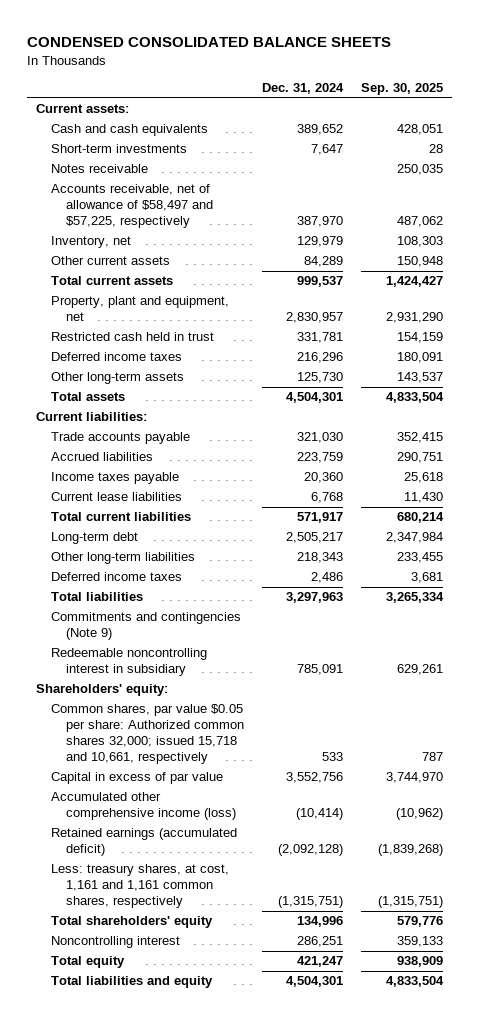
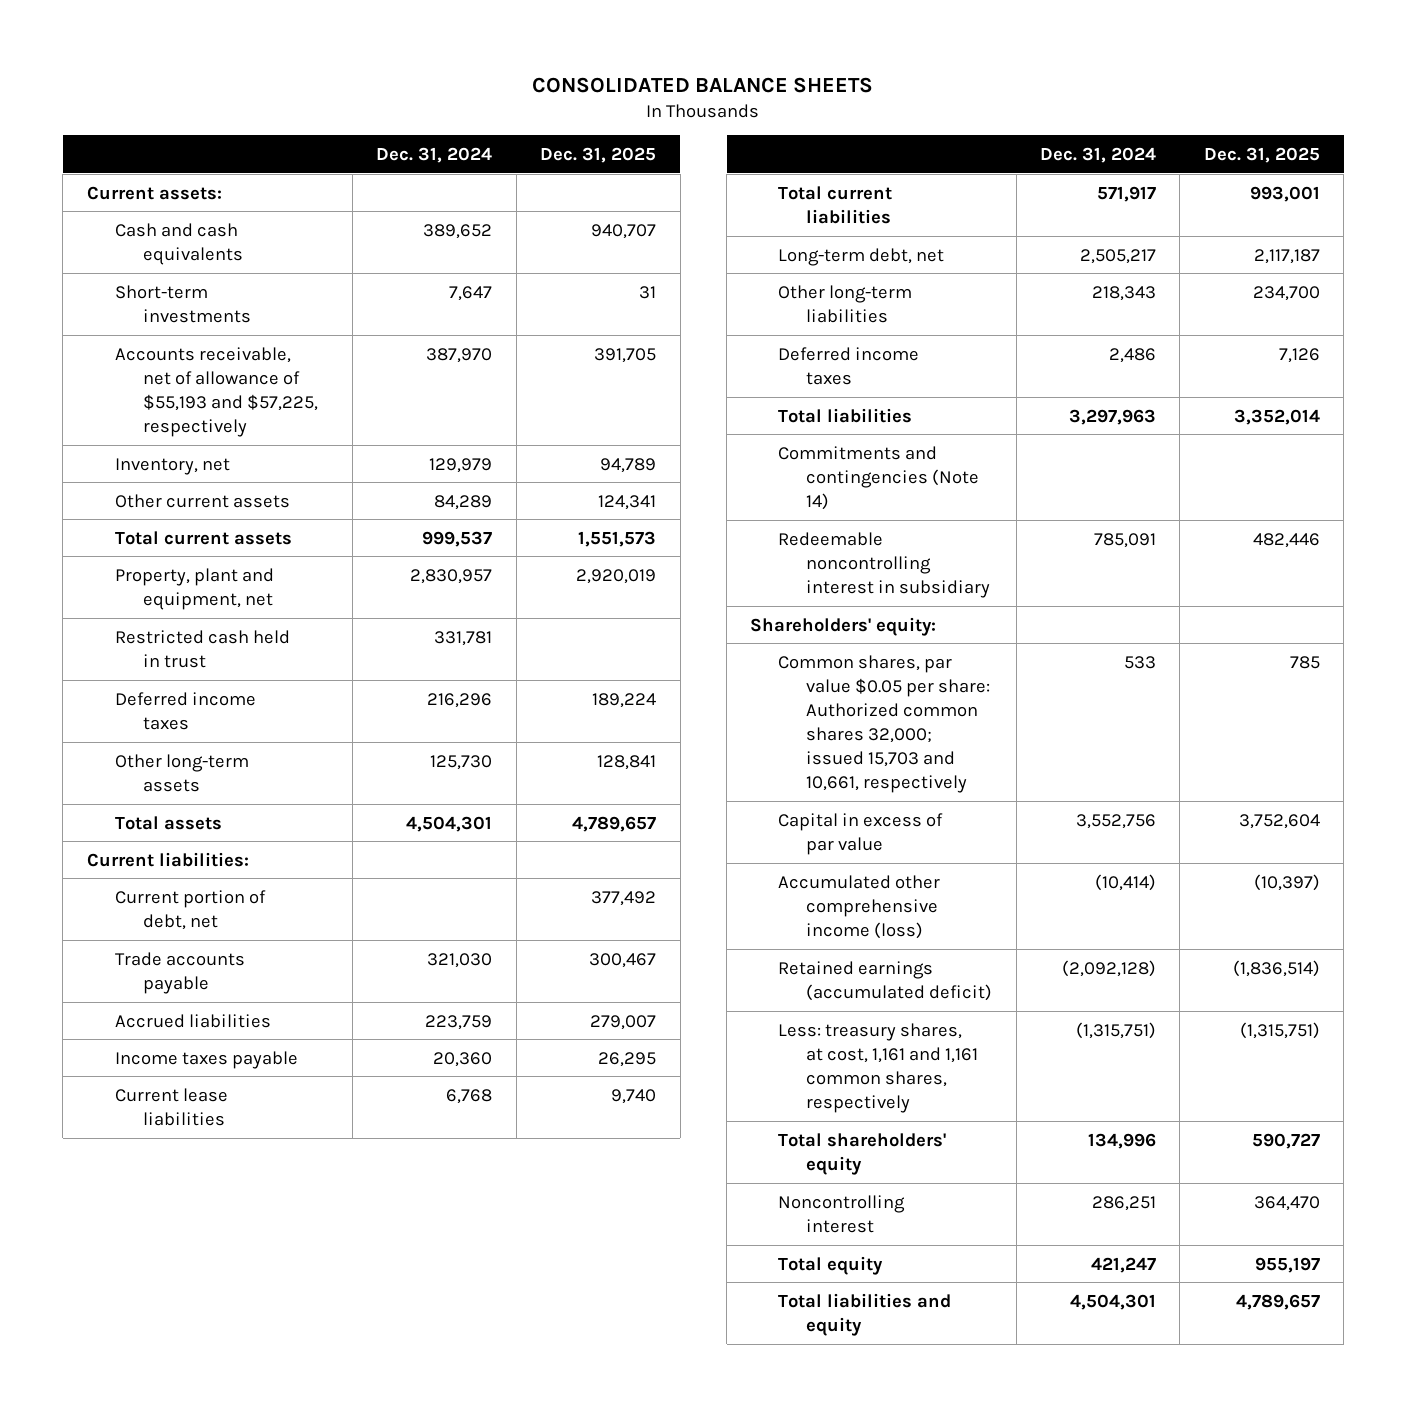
[26,37,391,48] CONDENSED CONSOLIDATED BALANCE SHEETS -> [532,76,874,93] CONSOLIDATED BALANCE SHEETS
[360,83,443,96] Sep. 30, 2025 -> none
none -> [540,147,657,164] Dec. 31, 2025
[51,164,149,174] Notes receivable -> none
[51,184,214,229] Accounts receivable, net of allowance of $58,497 and $57,225, respectively -> [114,346,318,437] Accounts receivable, net of allowance of $55,193 and $57,225, respectively
none -> [114,889,266,930] Current portion of debt, net
[51,532,139,545] Long-term debt -> [778,247,945,266] Long-term debt, net
[51,612,242,641] Commitments and contingencies (Note 9) -> [778,445,980,510] Commitments and contingencies (Note 14)
[51,704,245,765] Common shares, par value $0.05 per share: Authorized common shares 32,000; issued 15,718 and 10,661, respectively -> [778,654,991,794] Common shares, par value $0.05 per share: Authorized common shares 32,000; issued 15,703 and 10,661, respectively

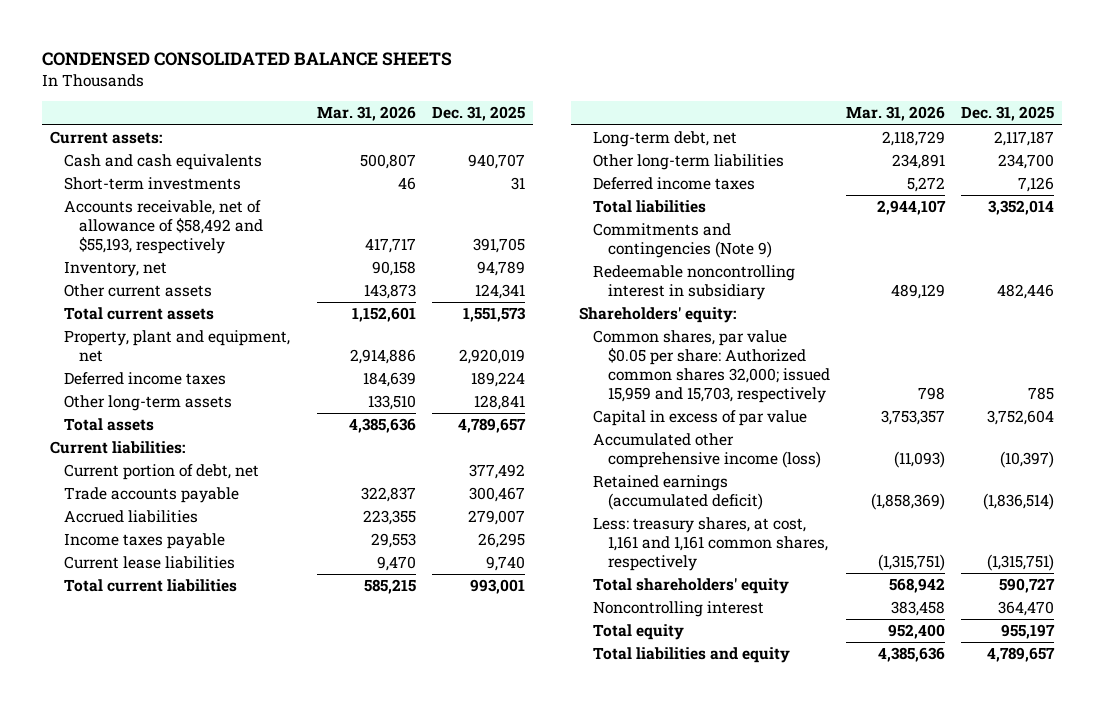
[532,76,874,93] CONSOLIDATED BALANCE SHEETS -> [41,52,452,67] CONDENSED CONSOLIDATED BALANCE SHEETS
[376,147,493,164] Dec. 31, 2024 -> none
none -> [316,106,416,122] Mar. 31, 2026
[114,346,318,437] Accounts receivable, net of allowance of $55,193 and $57,225, respectively -> [64,200,263,255] Accounts receivable, net of allowance of $58,492 and $55,193, respectively
[114,629,290,668] Restricted cash held in trust -> none
[778,445,980,510] Commitments and contingencies (Note 14) -> [593,223,773,259] Commitments and contingencies (Note 9)
[778,654,991,794] Common shares, par value $0.05 per share: Authorized common shares 32,000; issued 15,703 and 10,661, respectively -> [593,330,831,404] Common shares, par value $0.05 per share: Authorized common shares 32,000; issued 15,959 and 15,703, respectively

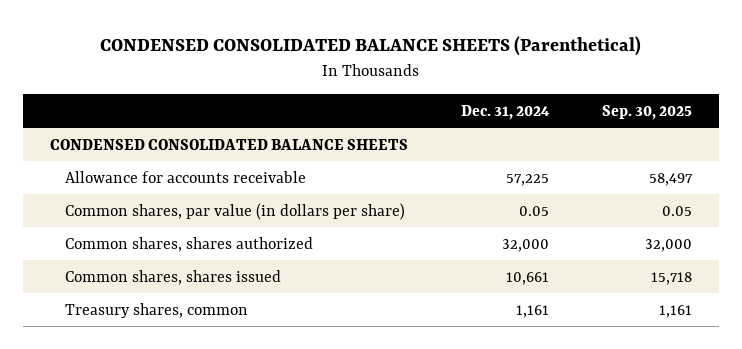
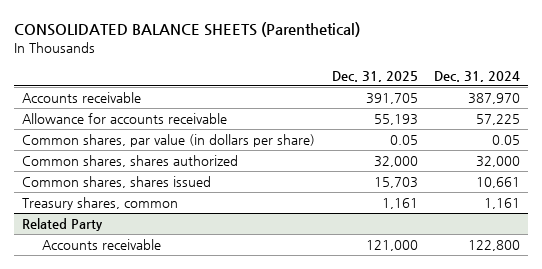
[100,36,642,57] CONDENSED CONSOLIDATED BALANCE SHEETS (Parenthetical) -> [14,22,361,38] CONSOLIDATED BALANCE SHEETS (Parenthetical)
[602,104,693,120] Sep. 30, 2025 -> none
none -> [331,70,418,82] Dec. 31, 2025
[49,138,408,150] CONDENSED CONSOLIDATED BALANCE SHEETS -> none
none -> [22,92,142,104] Accounts receivable
none -> [22,218,104,232] Related Party
none -> [41,239,161,251] Accounts receivable

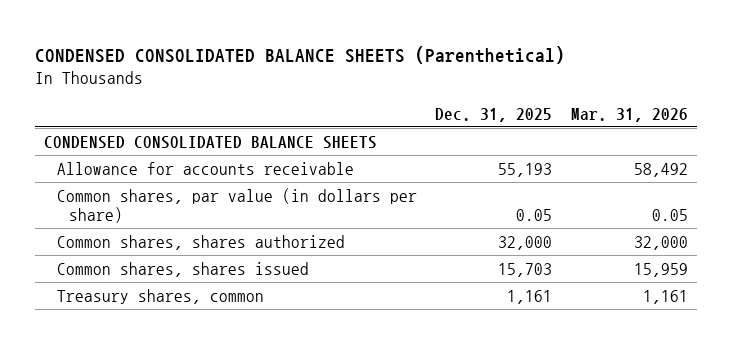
[14,22,361,38] CONSOLIDATED BALANCE SHEETS (Parenthetical) -> [34,45,565,64] CONDENSED CONSOLIDATED BALANCE SHEETS (Parenthetical)
[433,70,520,82] Dec. 31, 2024 -> none
none -> [570,107,688,122] Mar. 31, 2026
[22,92,142,104] Accounts receivable -> none
none -> [44,135,378,149] CONDENSED CONSOLIDATED BALANCE SHEETS
[22,218,104,232] Related Party -> none
[41,239,161,251] Accounts receivable -> none

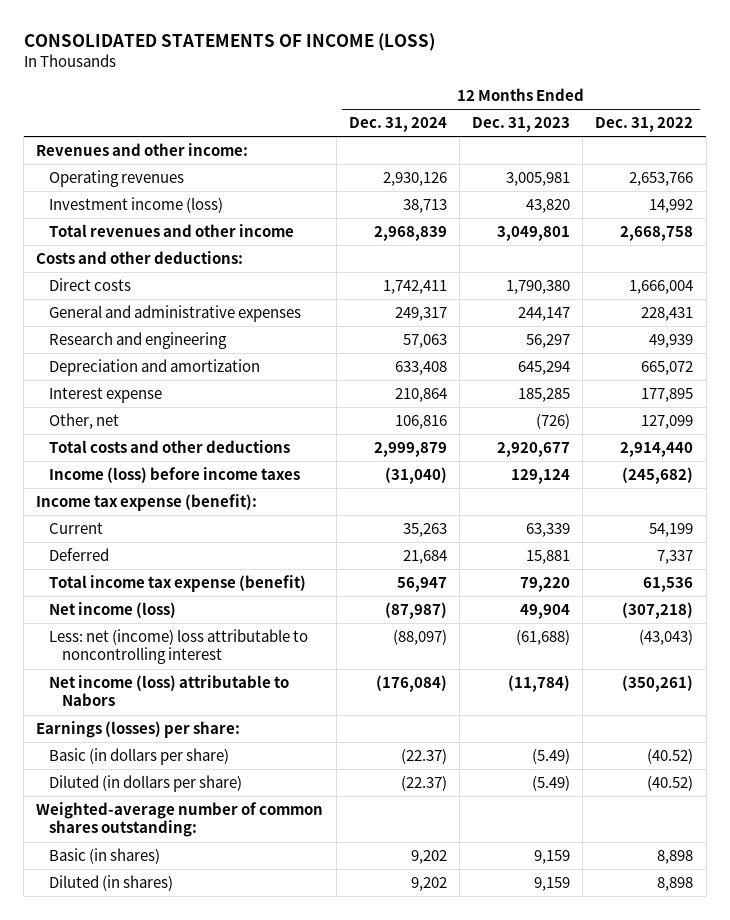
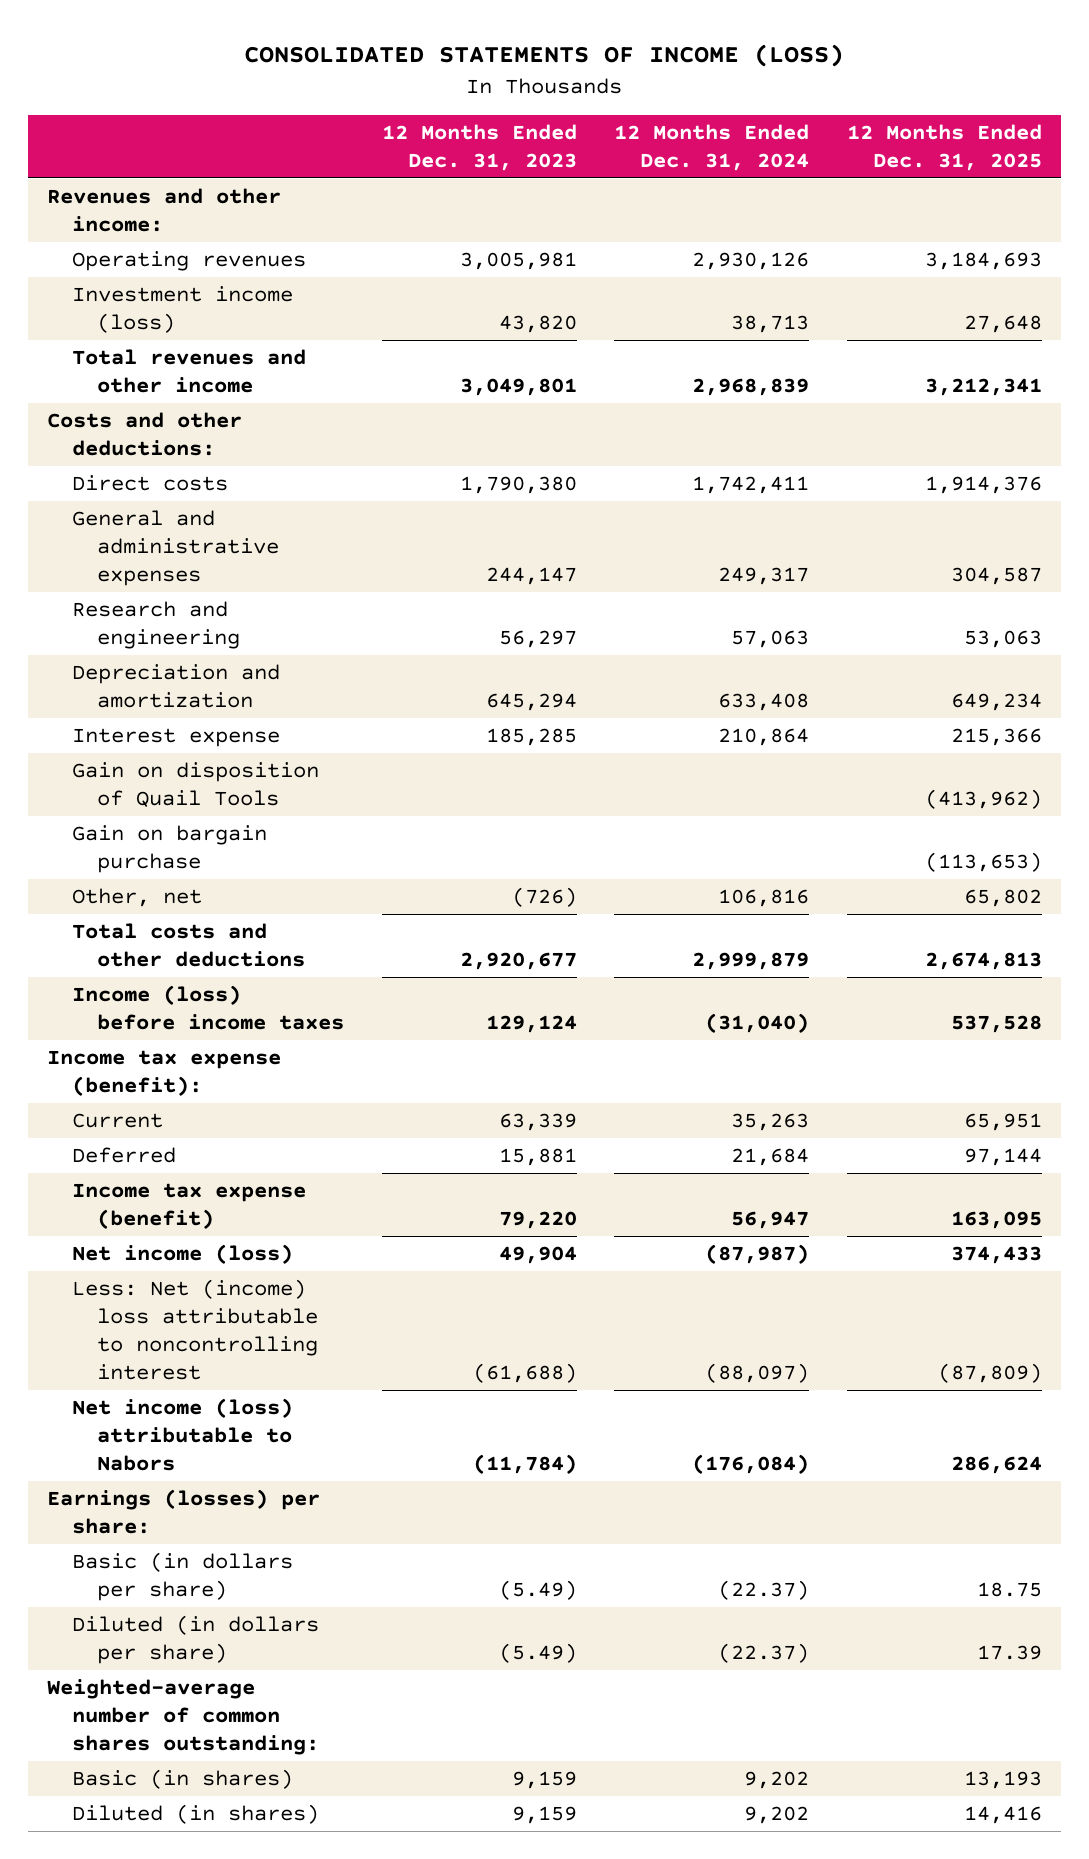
[595,117,694,133] Dec. 31, 2022 -> none
none -> [846,123,1042,171] 12 Months Ended Dec. 31, 2025
none -> [71,761,319,807] Gain on disposition of Quail Tools
none -> [71,824,267,873] Gain on bargain purchase
[49,575,307,593] Total income tax expense (benefit) -> [71,1182,306,1229] Income tax expense (benefit)
[49,629,309,665] Less: net (income) loss attributable to noncontrolling interest -> [71,1278,319,1380] Less: Net (income) loss attributable to noncontrolling interest

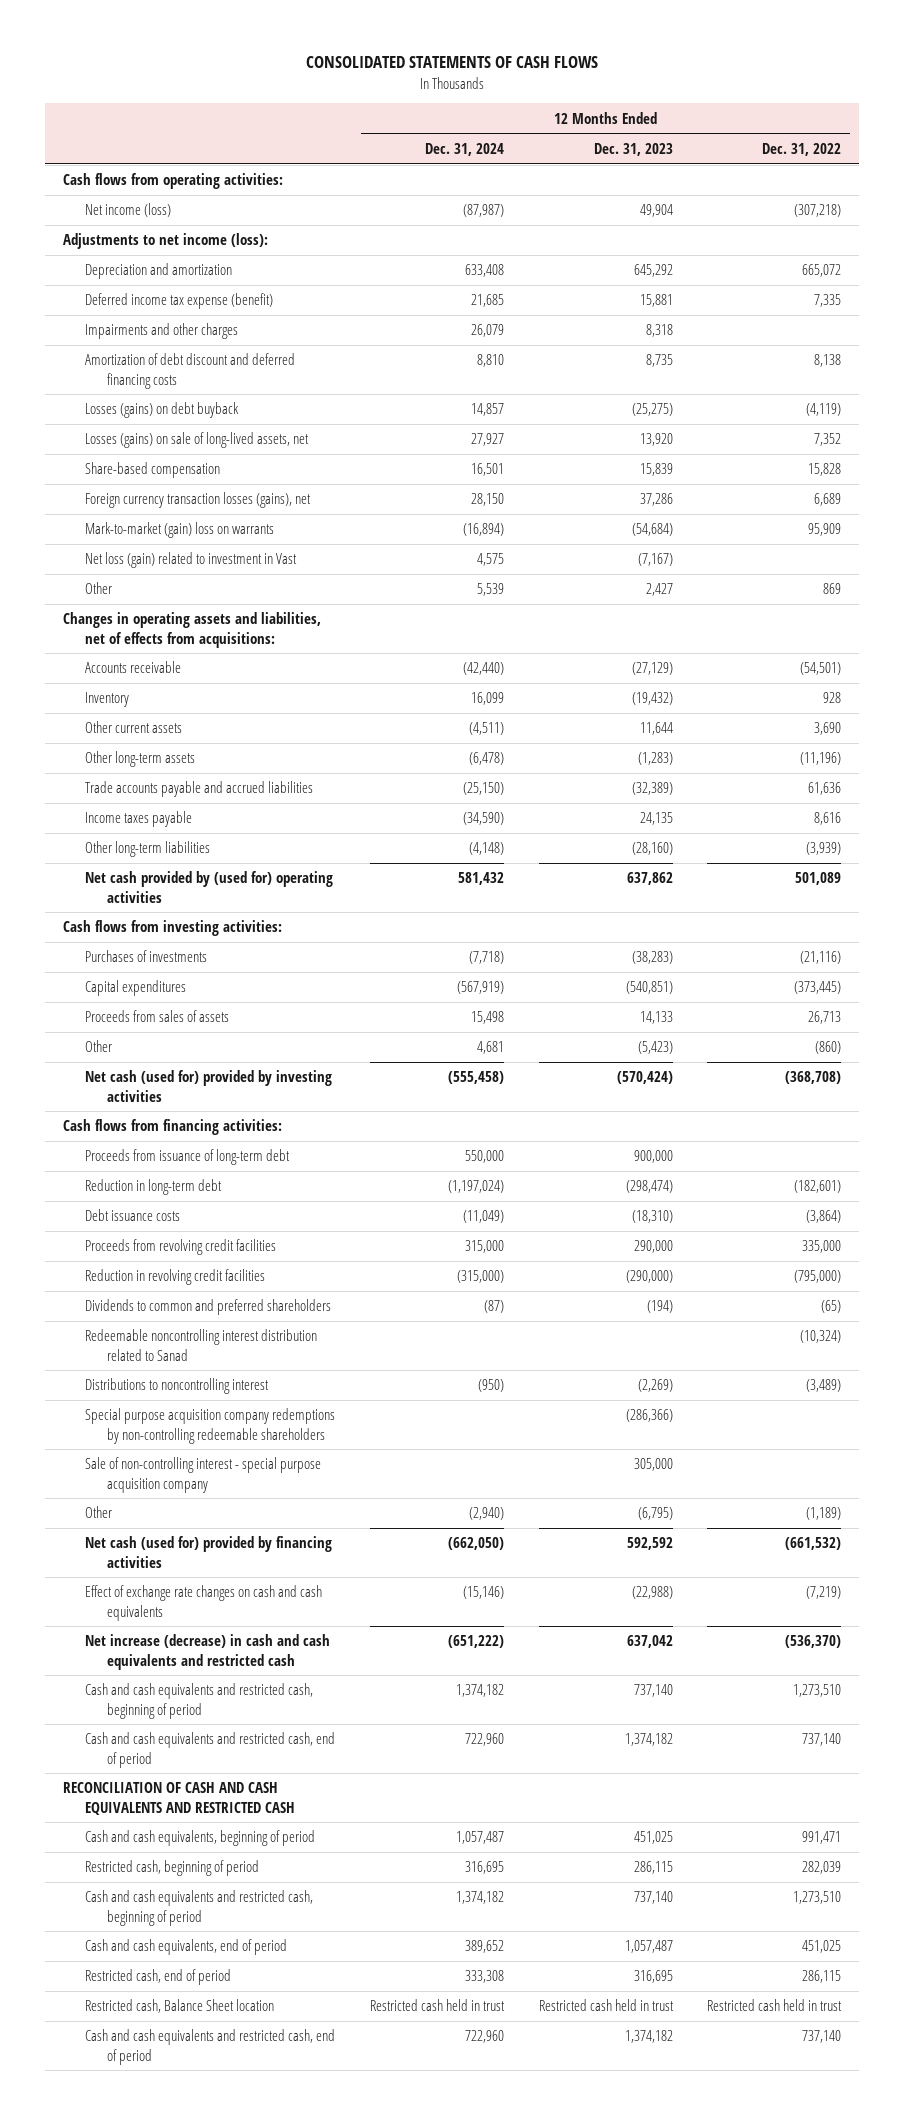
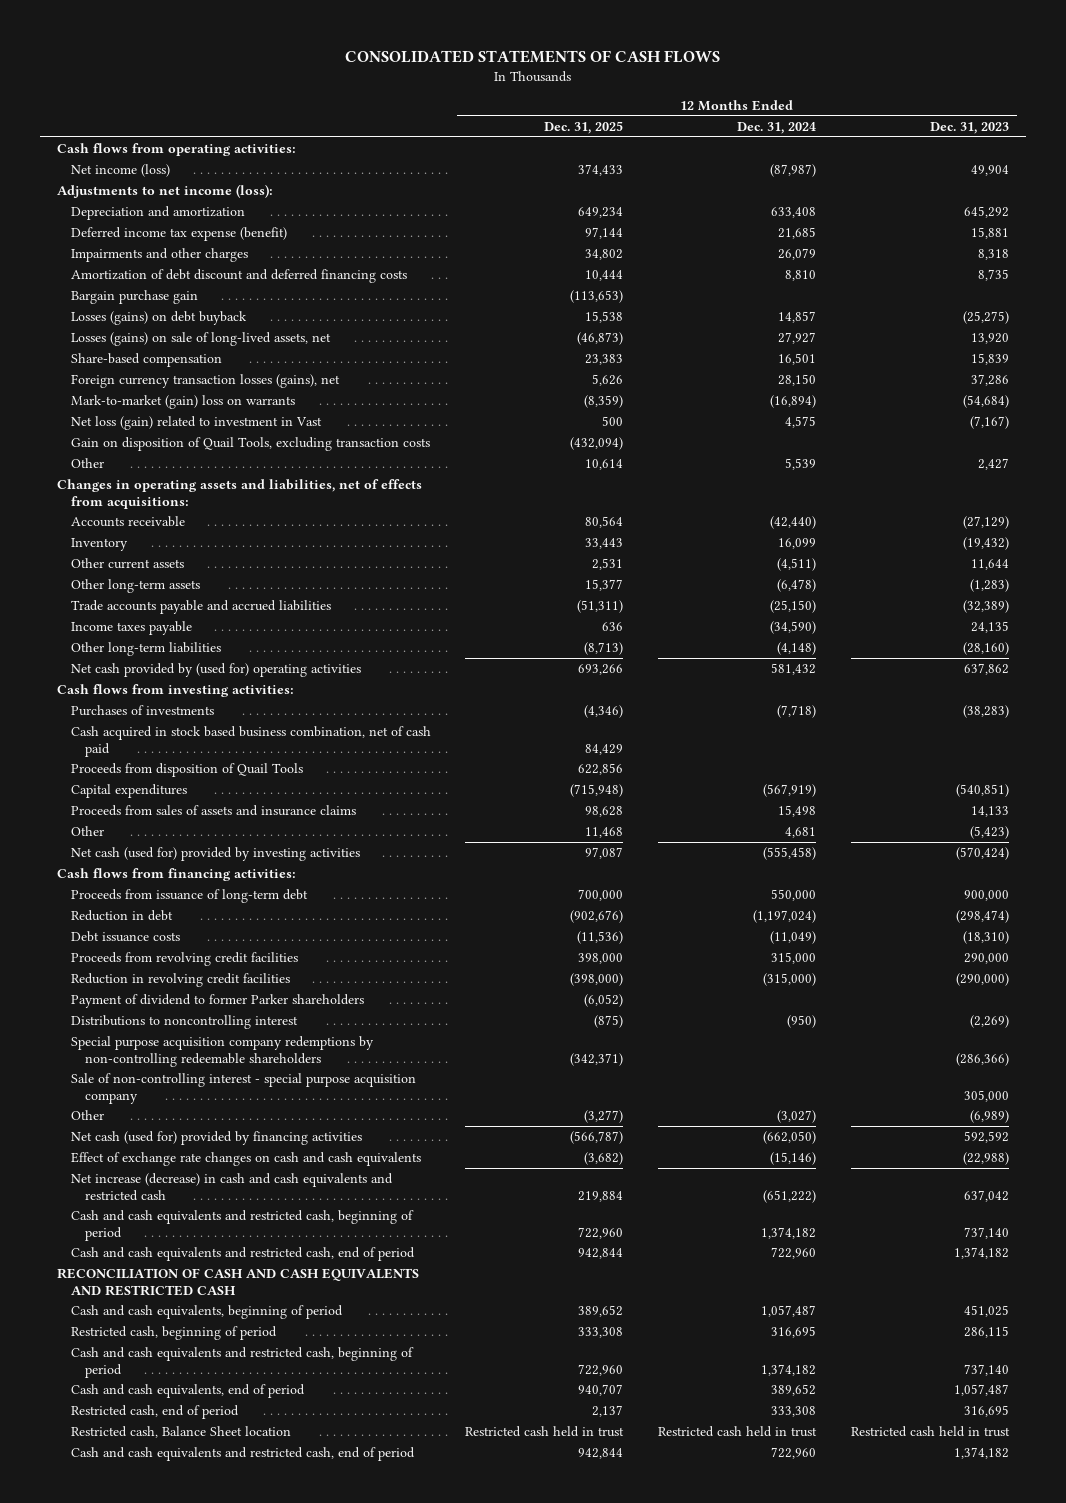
[762,142,842,156] Dec. 31, 2022 -> none
none -> [544,121,624,135] Dec. 31, 2025
none -> [70,290,198,305] Bargain purchase gain
none -> [70,437,430,452] Gain on disposition of Quail Tools, excluding transaction costs
none -> [70,726,431,757] Cash acquired in stock based business combination, net of cash paid
none -> [70,763,303,778] Proceeds from disposition of Quail Tools
[84,1010,229,1023] Proceeds from sales of assets -> [70,805,356,817] Proceeds from sales of assets and insurance claims
[84,1179,222,1196] Reduction in long-term debt -> [70,910,173,922] Reduction in debt
[84,1299,331,1316] Dividends to common and preferred shareholders -> none
[84,1329,317,1361] Redeemable noncontrolling interest distribution related to Sanad -> none
none -> [70,994,364,1009] Payment of dividend to former Parker shareholders
[468,1507,504,1521] (2,940) -> [777,1110,817,1124] (3,027)
[637,1507,673,1521] (6,795) -> [969,1110,1009,1124] (6,989)

